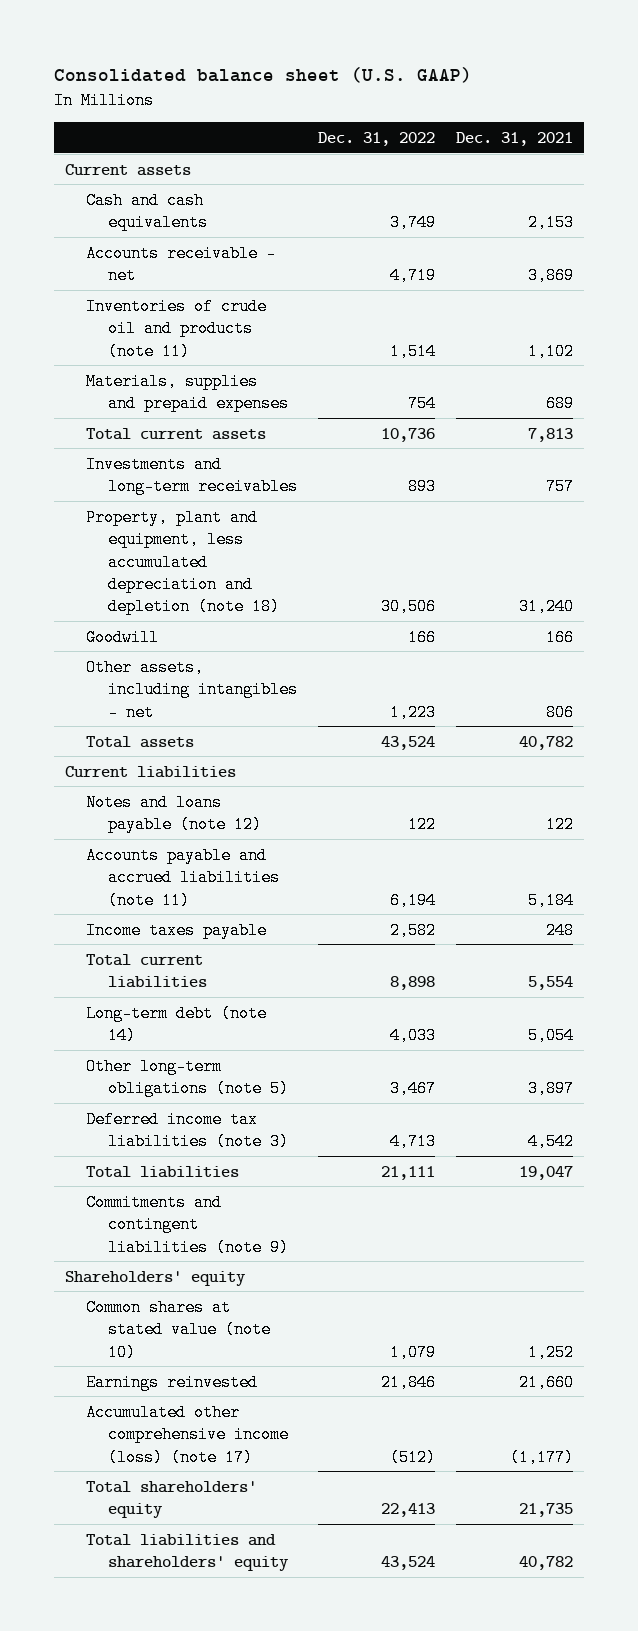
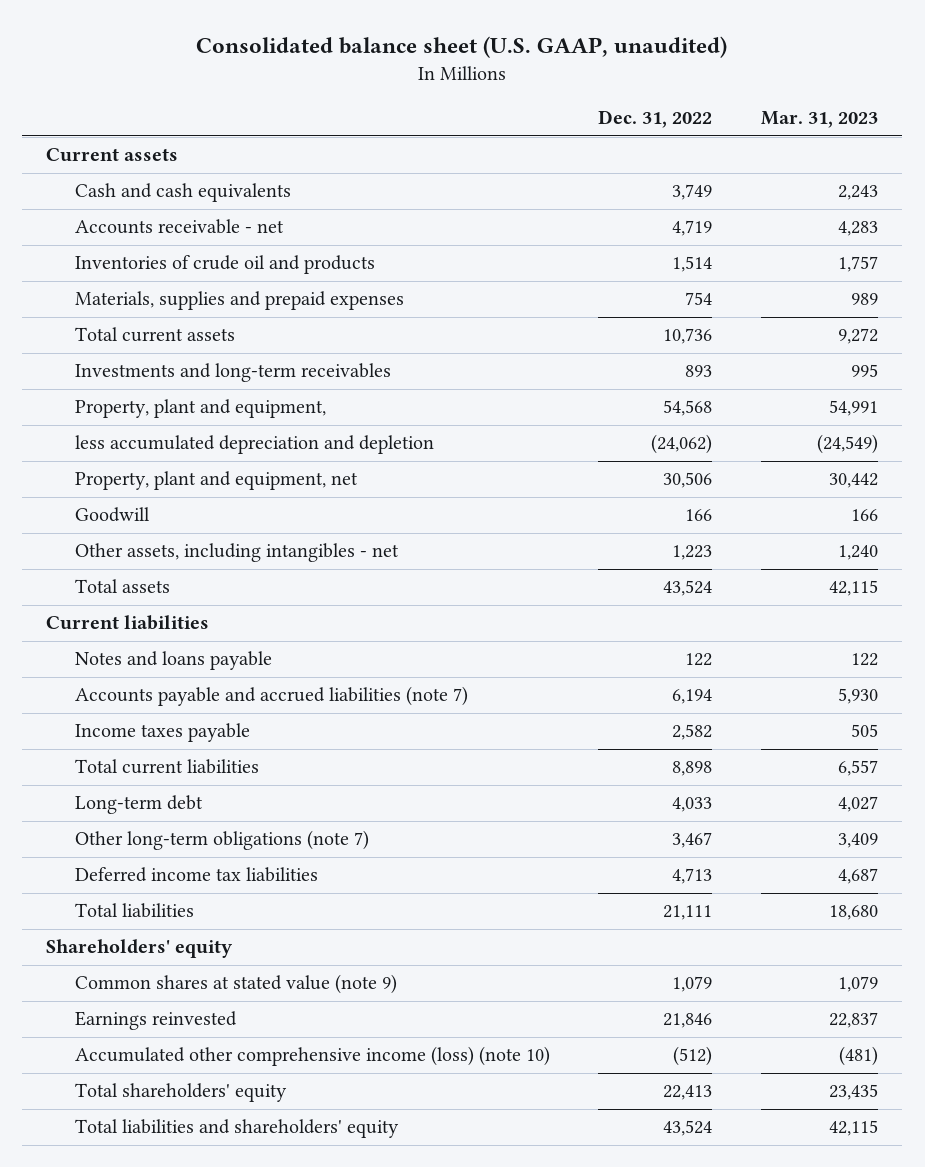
[53,67,472,84] Consolidated balance sheet (U.S. GAAP) -> [196,36,728,59] Consolidated balance sheet (U.S. GAAP, unaudited)
[456,131,574,146] Dec. 31, 2021 -> none
none -> [761,111,879,129] Mar. 31, 2023
[86,297,268,360] Inventories of crude oil and products (note 11) -> [74,255,375,275] Inventories of crude oil and products
none -> [74,399,326,419] Property, plant and equipment,
none -> [74,435,434,455] less accumulated depreciation and depletion
[86,508,280,616] Property, plant and equipment, less accumulated depreciation and depletion (note 18) -> [74,471,358,491] Property, plant and equipment, net
[86,793,262,834] Notes and loans payable (note 12) -> [74,651,272,671] Notes and loans payable
[86,846,280,909] Accounts payable and accrued liabilities (note 11) -> [74,686,468,707] Accounts payable and accrued liabilities (note 7)
[86,1004,268,1045] Long-term debt (note 14) -> [74,795,203,815] Long-term debt
[86,1057,289,1098] Other long-term obligations (note 5) -> [74,830,369,851] Other long-term obligations (note 7)
[86,1110,289,1151] Deferred income tax liabilities (note 3) -> [74,867,318,883] Deferred income tax liabilities
[86,1193,289,1256] Commitments and contingent liabilities (note 9) -> none
[86,1298,271,1361] Common shares at stated value (note 10) -> [74,974,397,995] Common shares at stated value (note 9)
[86,1403,289,1466] Accumulated other comprehensive income (loss) (note 17) -> [74,1046,550,1067] Accumulated other comprehensive income (loss) (note 10)

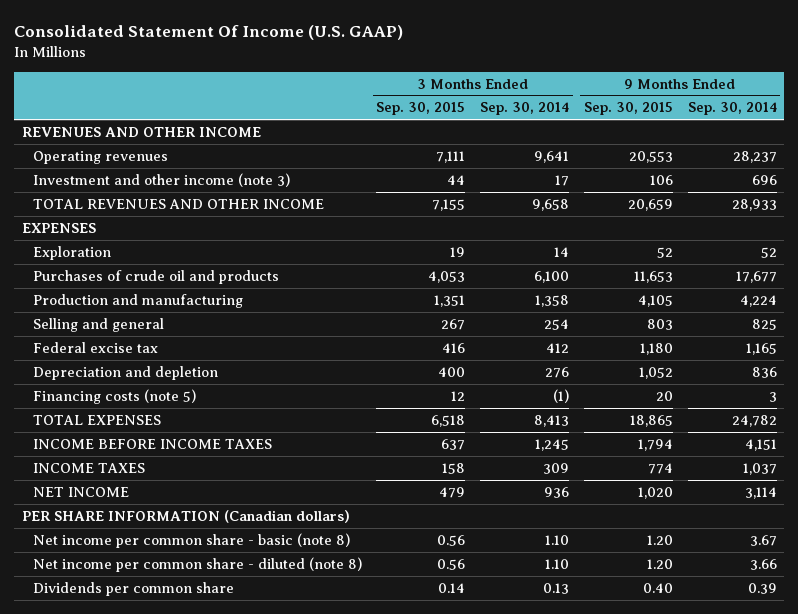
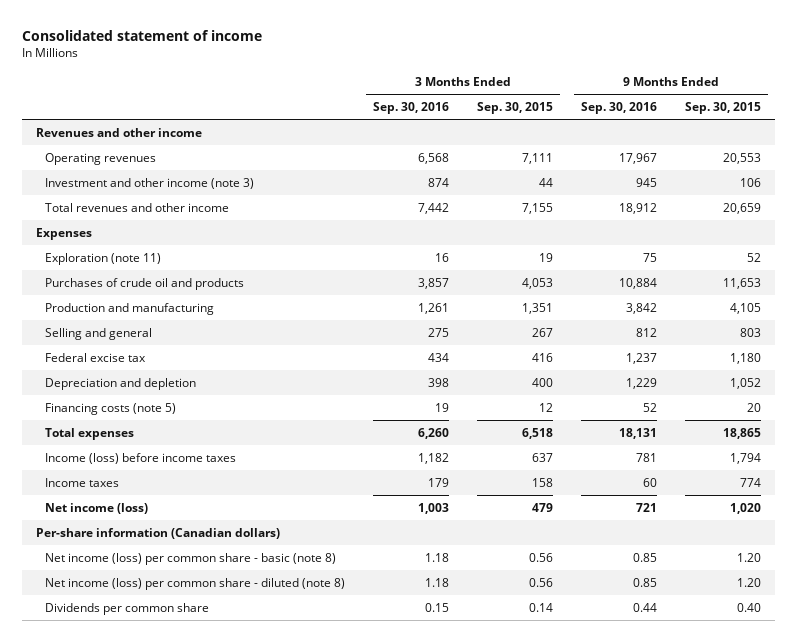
[14,25,404,41] Consolidated Statement Of Income (U.S. GAAP) -> [22,30,263,42] Consolidated statement of income
[480,102,570,116] Sep. 30, 2014 -> none
[687,102,777,116] Sep. 30, 2014 -> none
none -> [373,102,450,115] Sep. 30, 2016
none -> [580,102,657,115] Sep. 30, 2016
[21,126,261,137] REVENUES AND OTHER INCOME -> [36,127,203,137] Revenues and other income
[32,198,324,209] TOTAL REVENUES AND OTHER INCOME -> [45,202,230,212] Total revenues and other income
[21,222,96,233] EXPENSES -> [36,227,93,240] Expenses
[32,245,111,260] Exploration -> [45,252,162,265] Exploration (note 11)
[32,414,161,425] TOTAL EXPENSES -> [45,427,135,440] Total expenses
[32,438,272,449] INCOME BEFORE INCOME TAXES -> [45,452,237,464] Income (loss) before income taxes
[32,462,145,473] INCOME TAXES -> [45,477,120,487] Income taxes
[32,486,129,497] NET INCOME -> [45,502,149,514] Net income (loss)
[21,509,350,523] PER SHARE INFORMATION (Canadian dollars) -> [36,527,281,539] Per-share information (Canadian dollars)
[32,532,350,548] Net income per common share - basic (note 8) -> [45,552,337,565] Net income (loss) per common share - basic (note 8)
[32,556,362,572] Net income per common share - diluted (note 8) -> [45,577,346,590] Net income (loss) per common share - diluted (note 8)

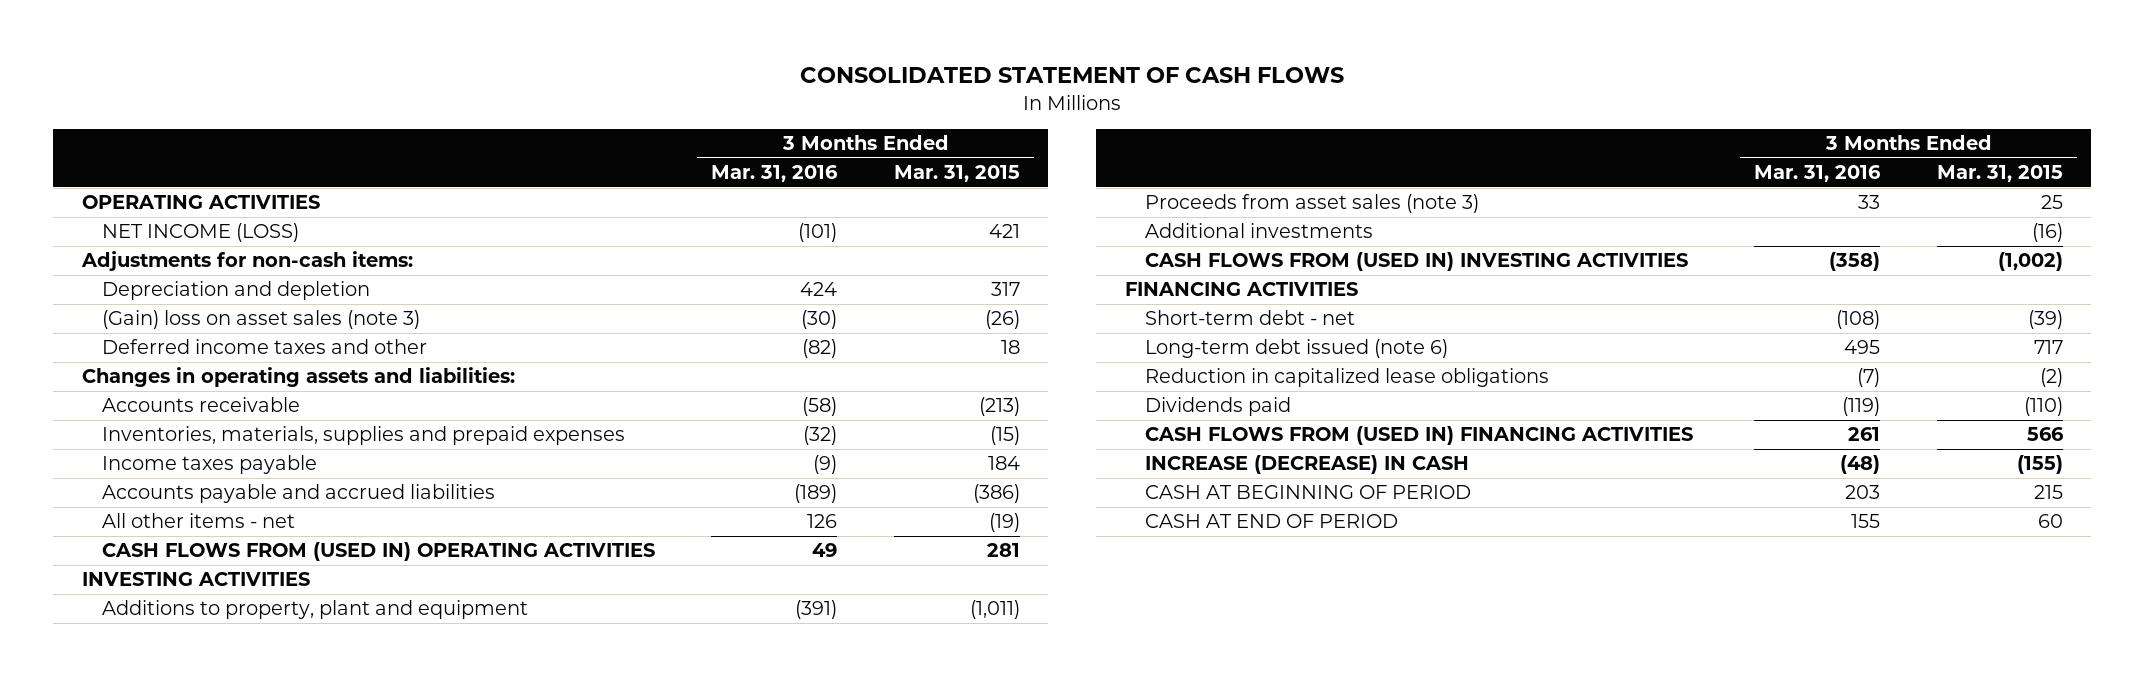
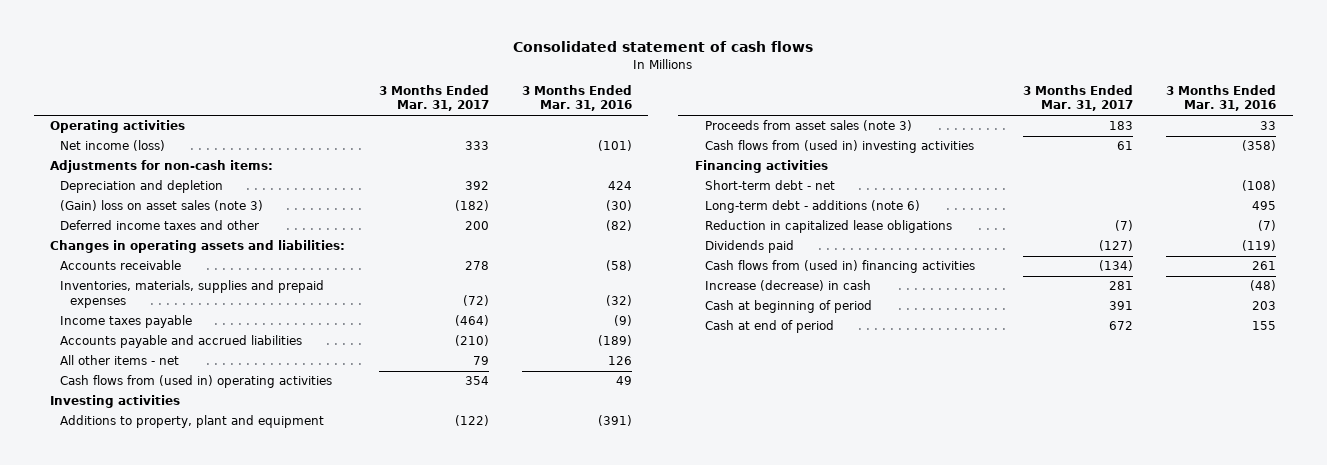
[800,67,1345,84] CONSOLIDATED STATEMENT OF CASH FLOWS -> [513,41,814,53] Consolidated statement of cash flows
[893,165,1020,183] Mar. 31, 2015 -> none
none -> [378,84,489,112] 3 Months Ended Mar. 31, 2017
[81,195,320,210] OPERATING ACTIVITIES -> [50,120,186,134] Operating activities
[101,223,299,243] NET INCOME (LOSS) -> [60,140,166,152] Net income (loss)
[101,542,655,562] CASH FLOWS FROM (USED IN) OPERATING ACTIVITIES -> [60,375,333,389] Cash flows from (used in) operating activities
[81,572,310,587] INVESTING ACTIVITIES -> [50,395,181,409] Investing activities
[1144,223,1373,239] Additional investments -> none
[1144,252,1688,272] CASH FLOWS FROM (USED IN) INVESTING ACTIVITIES -> [704,140,974,154] Cash flows from (used in) investing activities
[1124,282,1358,297] FINANCING ACTIVITIES -> [694,160,828,174] Financing activities
[1144,339,1448,359] Long-term debt issued (note 6) -> [704,200,920,214] Long-term debt - additions (note 6)
[1144,426,1693,446] CASH FLOWS FROM (USED IN) FINANCING ACTIVITIES -> [704,260,975,274] Cash flows from (used in) financing activities
[1144,455,1469,475] INCREASE (DECREASE) IN CASH -> [704,280,871,292] Increase (decrease) in cash
[1144,485,1471,500] CASH AT BEGINNING OF PERIOD -> [704,300,872,314] Cash at beginning of period
[1144,514,1398,529] CASH AT END OF PERIOD -> [704,320,834,334] Cash at end of period

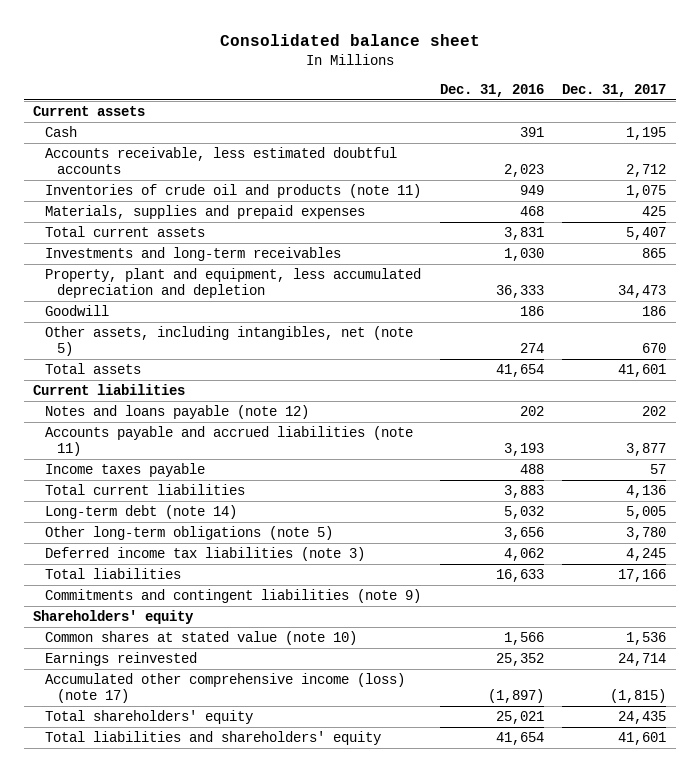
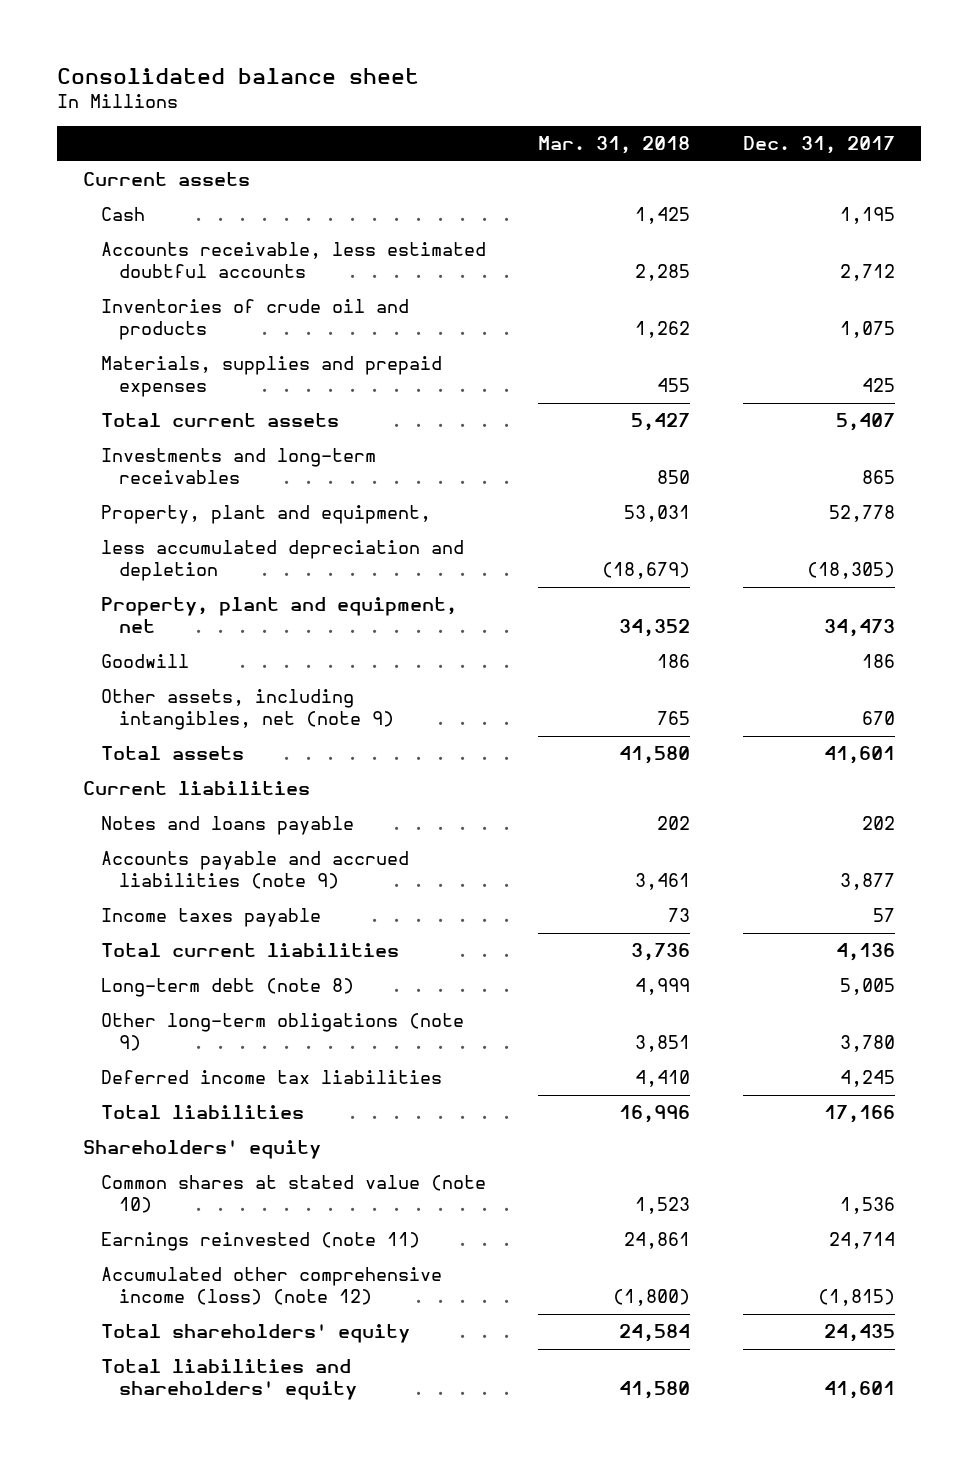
[439,83,544,97] Dec. 31, 2016 -> none
none -> [538,136,691,155] Mar. 31, 2018
[45,184,422,199] Inventories of crude oil and products (note 11) -> [101,299,410,341] Inventories of crude oil and products
none -> [101,505,432,525] Property, plant and equipment,
none -> [101,540,465,582] less accumulated depreciation and depletion
[45,268,422,299] Property, plant and equipment, less accumulated depreciation and depletion -> [101,597,458,634] Property, plant and equipment, net
[45,326,414,357] Other assets, including intangibles, net (note 5) -> [101,689,395,731] Other assets, including intangibles, net (note 9)
[45,405,310,420] Notes and loans payable (note 12) -> [101,816,355,836] Notes and loans payable
[45,426,414,457] Accounts payable and accrued liabilities (note 11) -> [101,851,410,890] Accounts payable and accrued liabilities (note 9)
[45,505,238,520] Long-term debt (note 14) -> [101,978,355,998] Long-term debt (note 8)
[45,526,334,541] Other long-term obligations (note 5) -> [101,1013,465,1052] Other long-term obligations (note 9)
[45,547,366,562] Deferred income tax liabilities (note 3) -> [101,1070,443,1085] Deferred income tax liabilities
[45,589,422,604] Commitments and contingent liabilities (note 9) -> none
[45,652,198,667] Earnings reinvested -> [101,1232,421,1252] Earnings reinvested (note 11)
[45,673,406,704] Accumulated other comprehensive income (loss) (note 17) -> [101,1267,443,1306] Accumulated other comprehensive income (loss) (note 12)

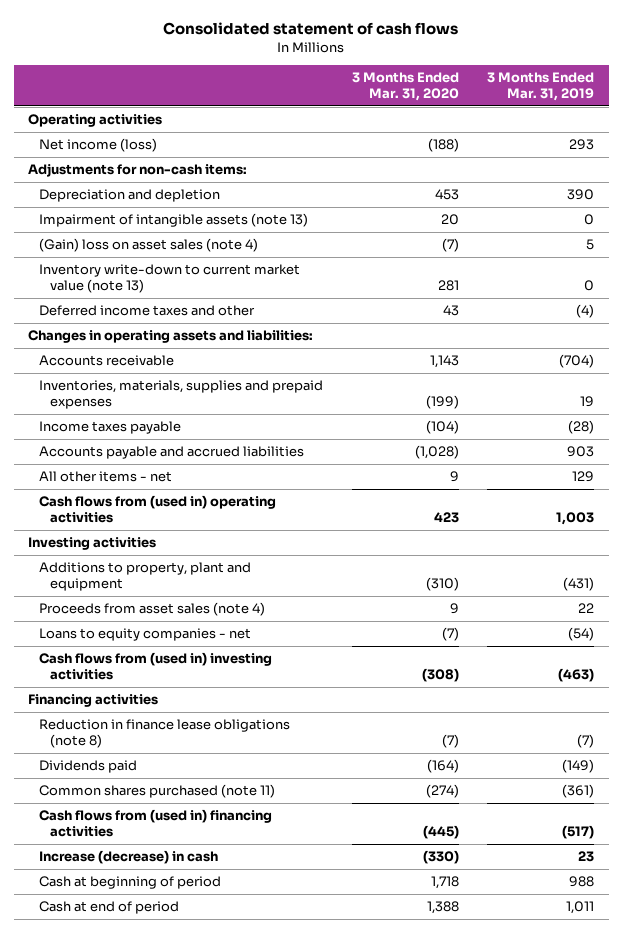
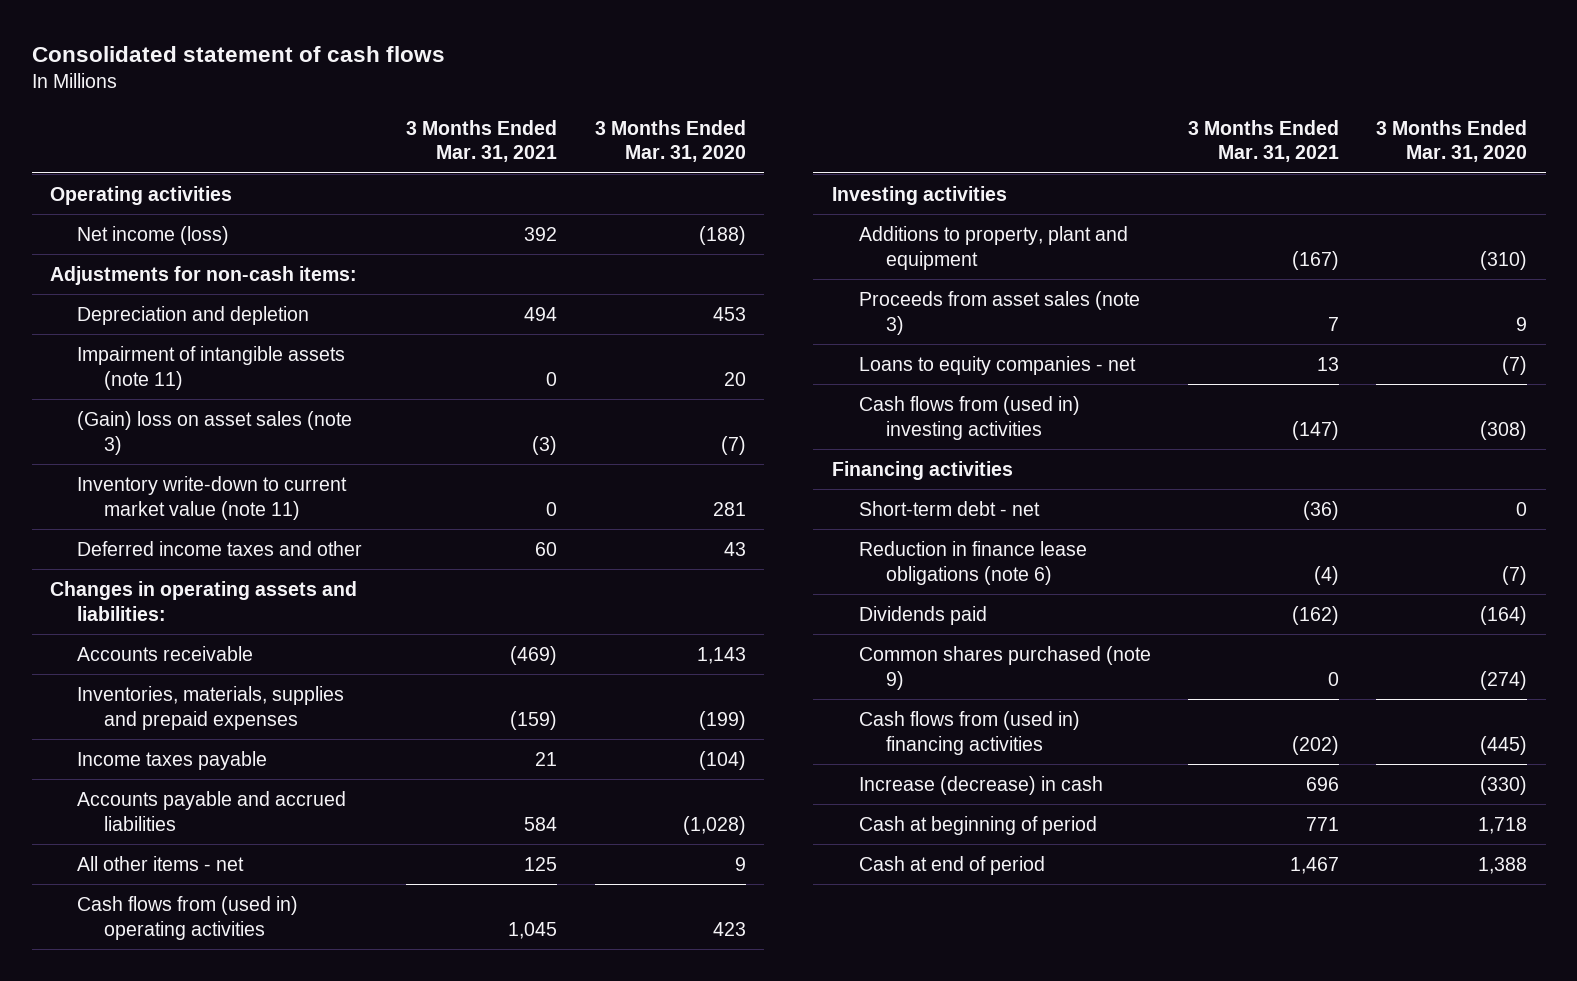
[487,71,595,101] 3 Months Ended Mar. 31, 2019 -> none
none -> [406,119,558,163] 3 Months Ended Mar. 31, 2021
[39,213,309,228] Impairment of intangible assets (note 13) -> [77,345,346,390] Impairment of intangible assets (note 11)
[39,238,259,253] (Gain) loss on asset sales (note 4) -> [77,410,353,455] (Gain) loss on asset sales (note 3)
[39,264,301,294] Inventory write-down to current market value (note 13) -> [77,475,348,520] Inventory write-down to current market value (note 11)
[39,602,266,617] Proceeds from asset sales (note 4) -> [858,290,1140,335] Proceeds from asset sales (note 3)
none -> [858,500,1040,516] Short-term debt - net
[39,719,291,749] Reduction in finance lease obligations (note 8) -> [858,540,1087,585] Reduction in finance lease obligations (note 6)
[39,784,276,799] Common shares purchased (note 11) -> [858,645,1151,690] Common shares purchased (note 9)

